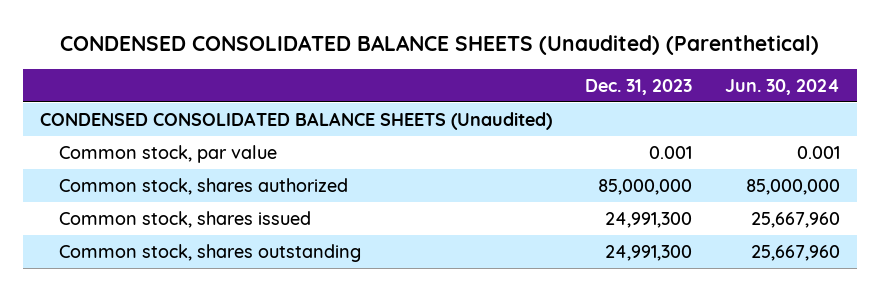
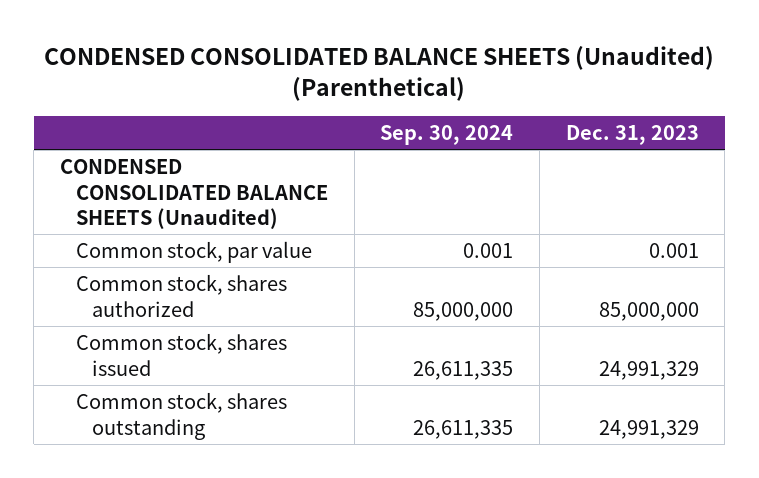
[725,78,841,95] Jun. 30, 2024 -> none
none -> [380,125,514,146] Sep. 30, 2024
[605,211,693,228] 24,991,300 -> [598,360,699,380] 24,991,329
[605,244,693,261] 24,991,300 -> [598,419,699,439] 24,991,329

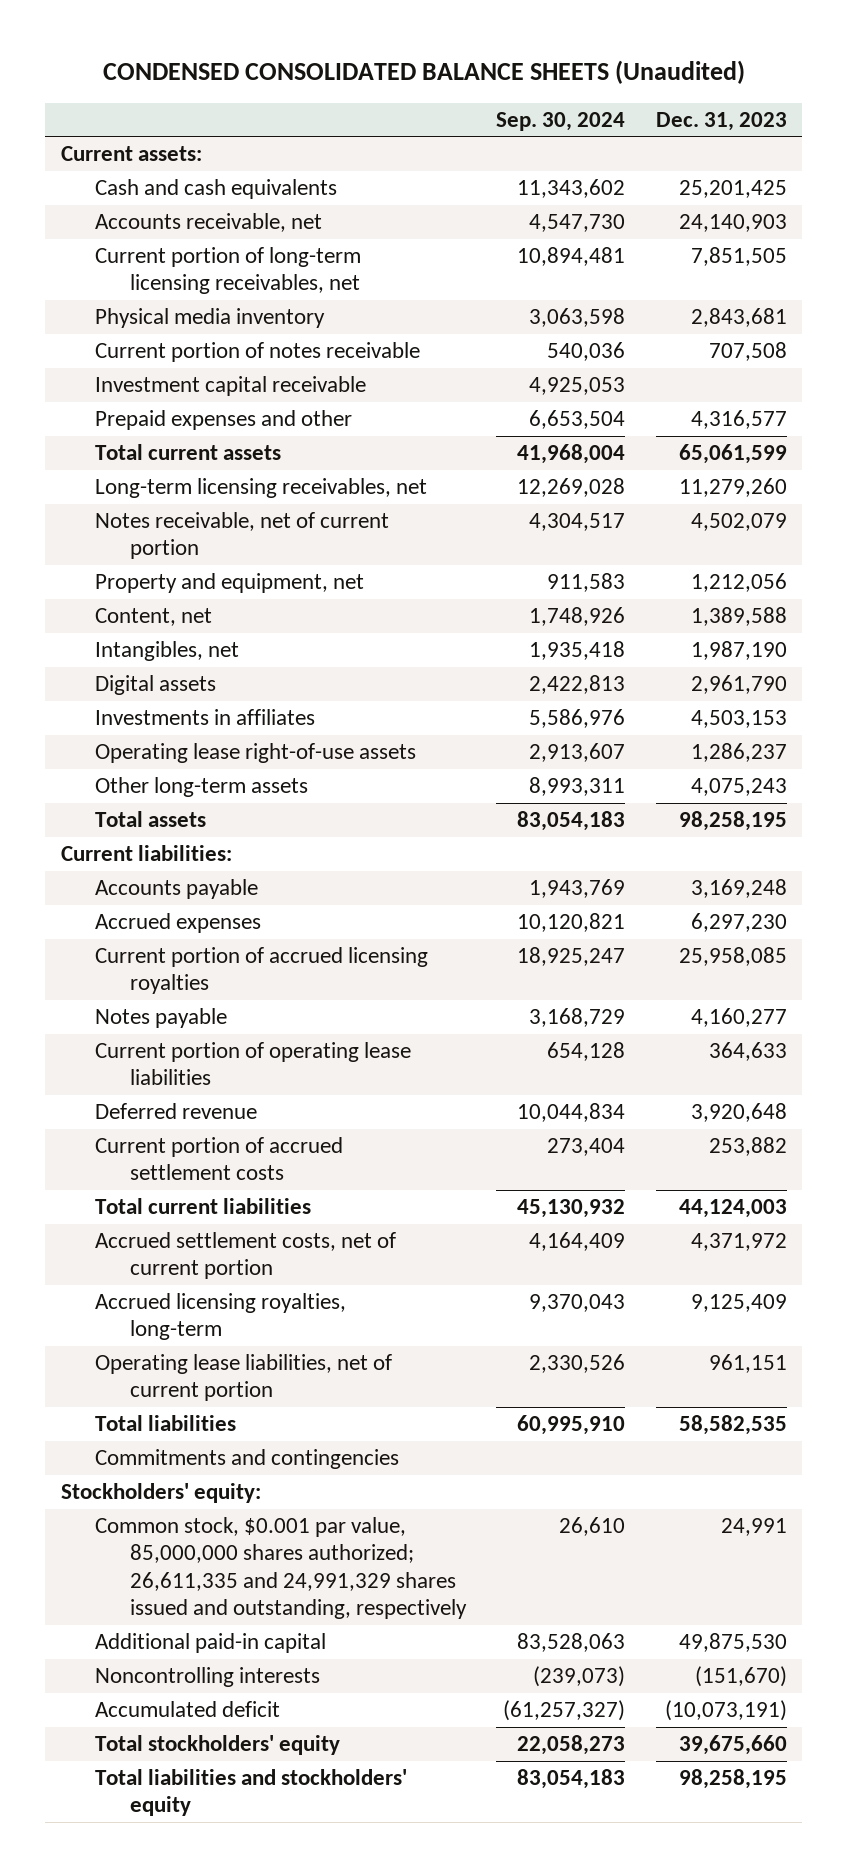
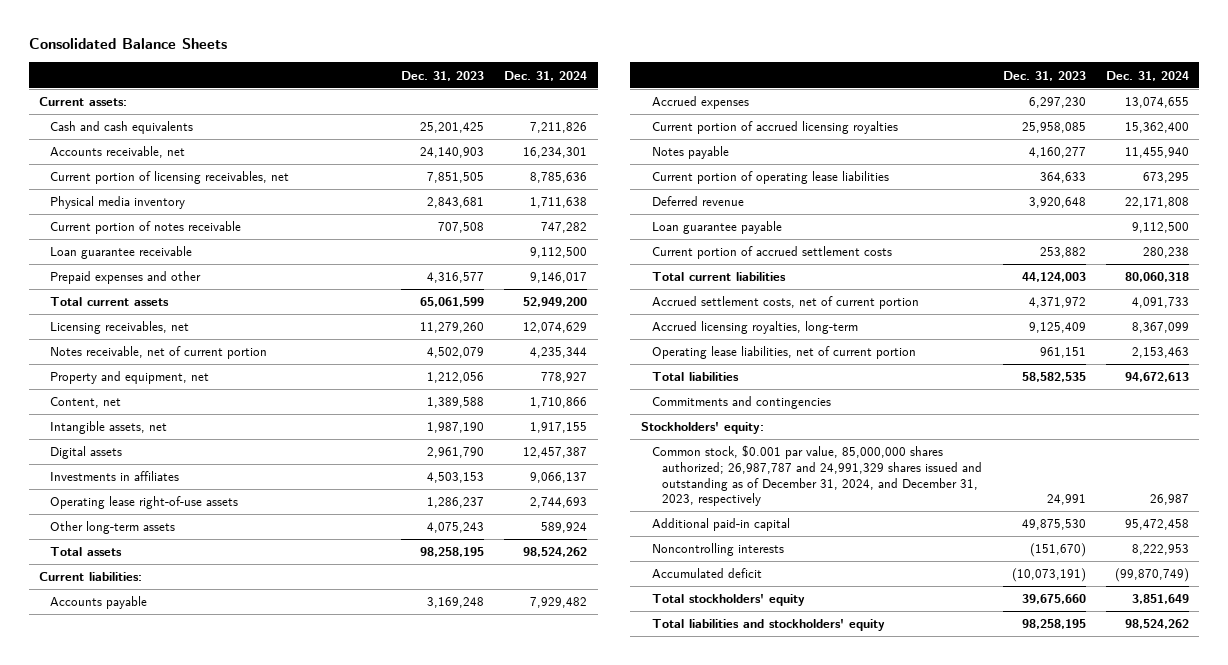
[102,60,745,85] CONDENSED CONSOLIDATED BALANCE SHEETS (Unaudited) -> [28,38,227,50] Consolidated Balance Sheets
[496,111,626,131] Sep. 30, 2024 -> none
none -> [504,70,588,81] Dec. 31, 2024
[95,247,362,295] Current portion of long-term licensing receivables, net -> [49,171,289,185] Current portion of licensing receivables, net
[95,376,367,397] Investment capital receivable -> none
none -> [49,246,192,260] Loan guarantee receivable
[95,478,428,499] Long-term licensing receivables, net -> [49,321,189,335] Licensing receivables, net
[95,641,240,662] Intangibles, net -> [49,421,167,435] Intangible assets, net
none -> [651,221,782,235] Loan guarantee payable
[95,1517,467,1620] Common stock, $0.001 par value, 85,000,000 shares authorized; 26,611,335 and 24,991,329 shares issued and outstanding, respectively -> [651,445,983,507] Common stock, $0.001 par value, 85,000,000 shares authorized; 26,987,787 and 24,991,329 shares issued and outstanding as of December 31, 2024, and December 31, 2023, respectively

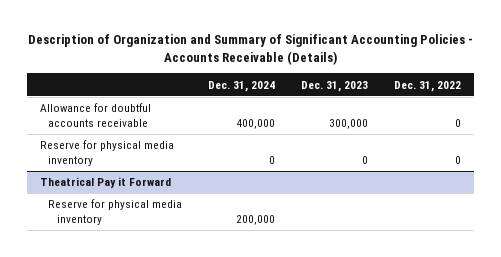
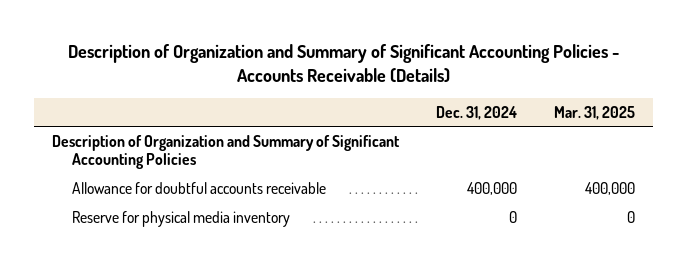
[301,80,369,92] Dec. 31, 2023 -> none
[394,80,462,92] Dec. 31, 2022 -> none
none -> [553,105,635,120] Mar. 31, 2025
none -> [52,135,401,170] Description of Organization and Summary of Significant Accounting Policies
[39,177,171,189] Theatrical Pay it Forward -> none
[48,199,183,225] Reserve for physical media inventory -> none

